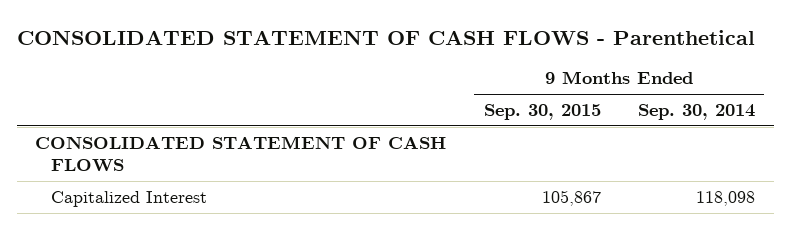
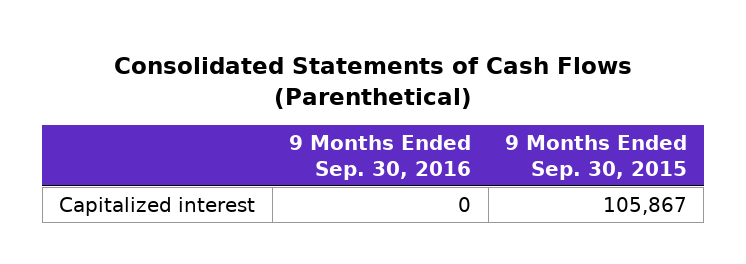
[16,29,755,45] CONSOLIDATED STATEMENT OF CASH FLOWS - Parenthetical -> [114,56,633,110] Consolidated Statements of Cash Flows (Parenthetical)
[637,104,755,121] Sep. 30, 2014 -> none
none -> [289,134,472,180] 9 Months Ended Sep. 30, 2016
[35,136,447,172] CONSOLIDATED STATEMENT OF CASH FLOWS -> none
[50,191,207,208] Capitalized Interest -> [59,196,256,216] Capitalized interest

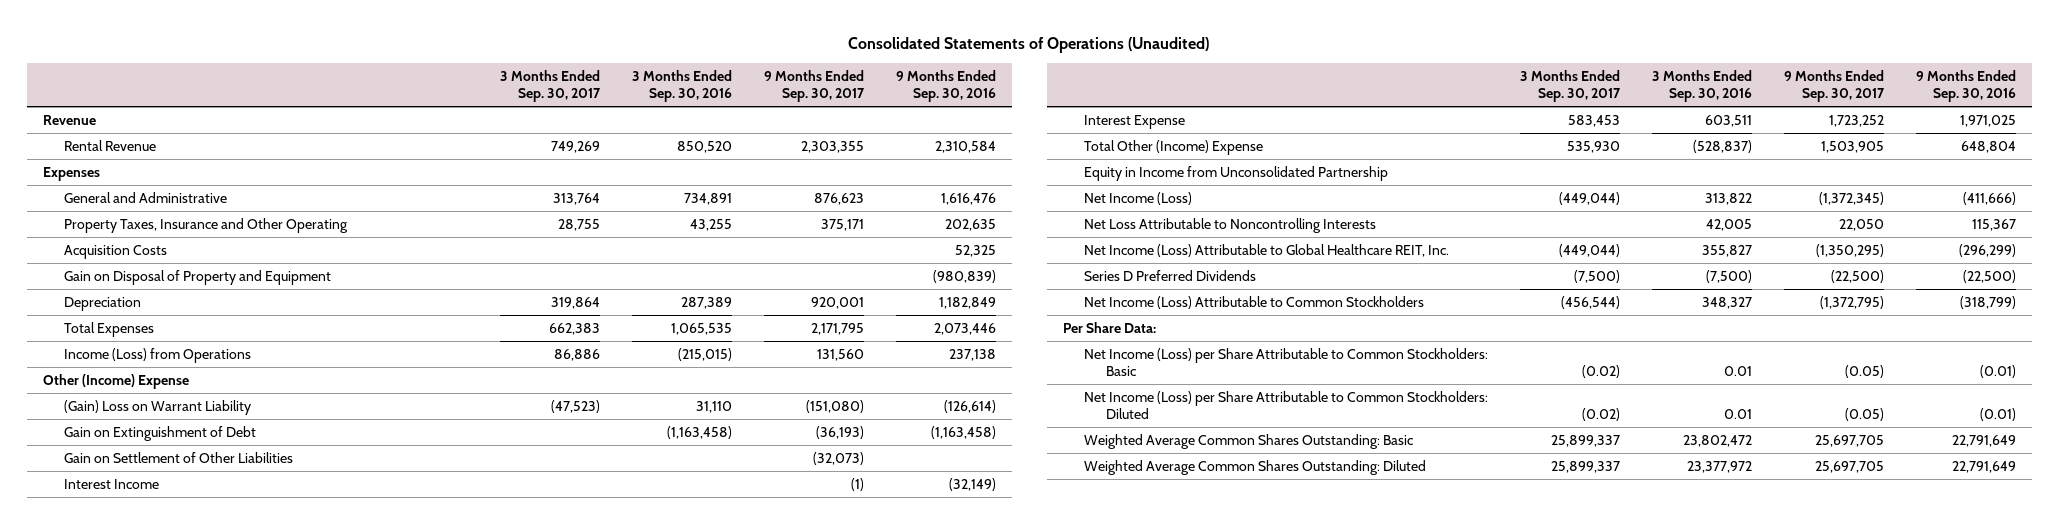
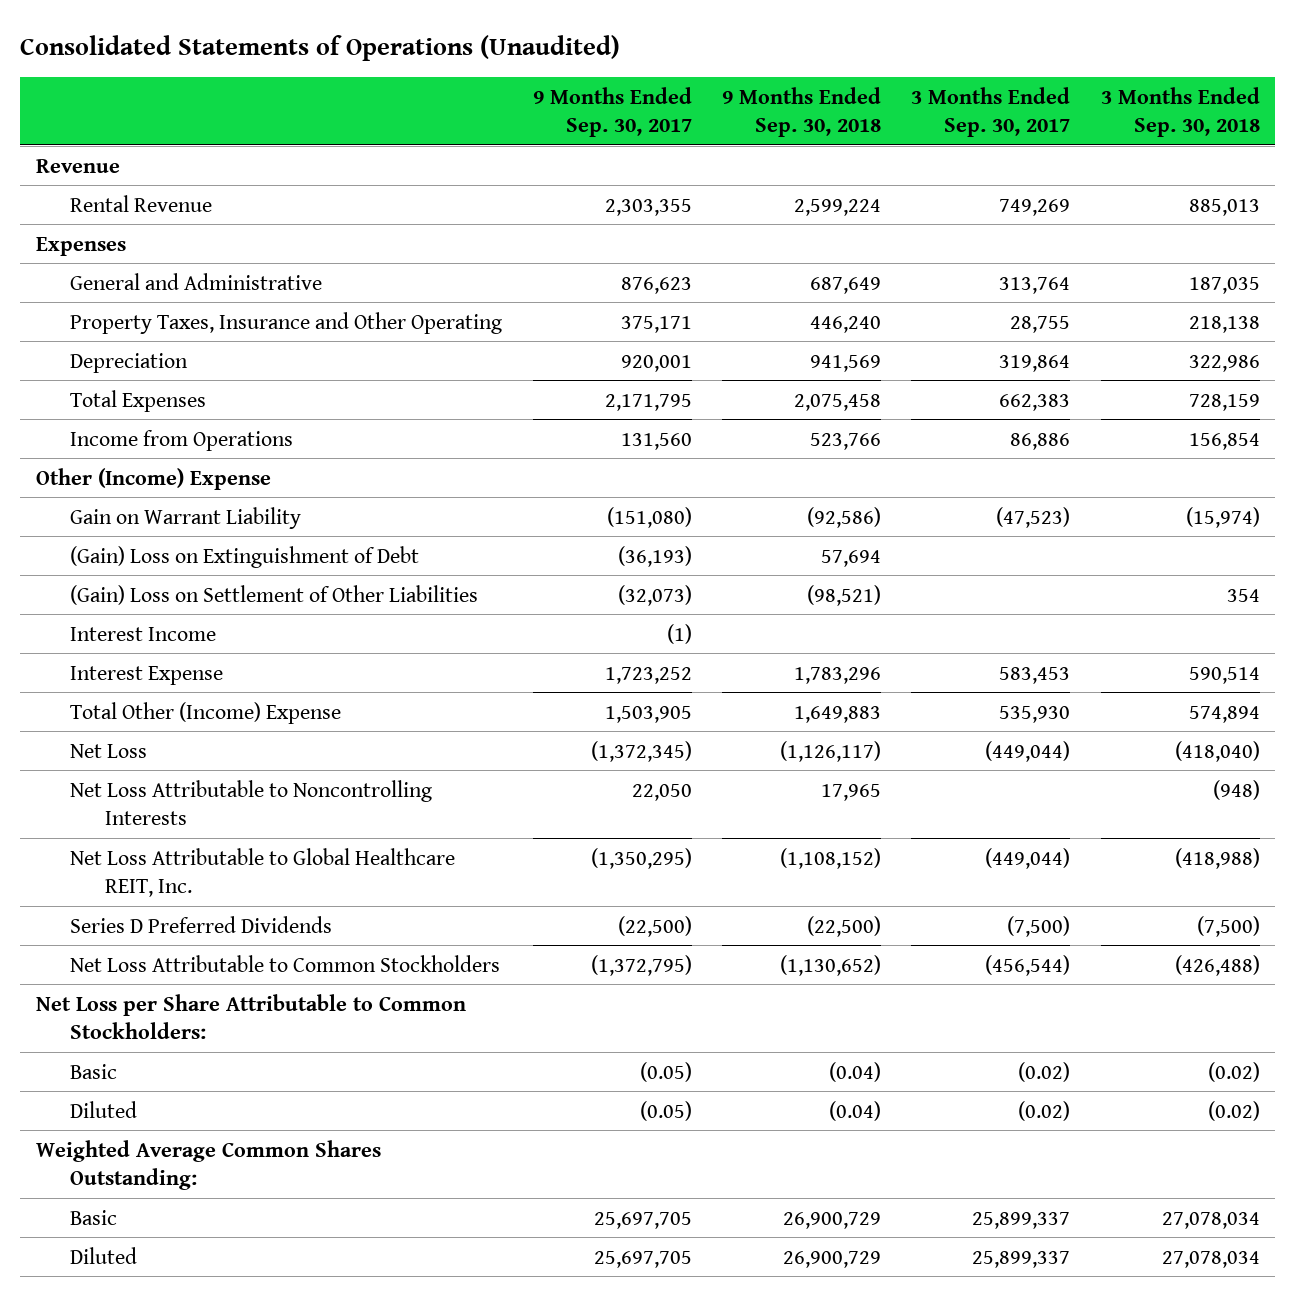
[632,69,733,102] 3 Months Ended Sep. 30, 2016 -> none
[895,69,996,102] 9 Months Ended Sep. 30, 2016 -> none
none -> [722,86,882,138] 9 Months Ended Sep. 30, 2018
none -> [1100,86,1260,138] 3 Months Ended Sep. 30, 2018
[64,245,168,260] Acquisition Costs -> none
[64,270,332,286] Gain on Disposal of Property and Equipment -> none
[64,348,252,364] Income (Loss) from Operations -> [70,429,294,451] Income from Operations
[64,400,252,416] (Gain) Loss on Warrant Liability -> [70,506,302,529] Gain on Warrant Liability
[64,426,257,442] Gain on Extinguishment of Debt -> [70,545,420,568] (Gain) Loss on Extinguishment of Debt
[64,452,294,464] Gain on Settlement of Other Liabilities -> [70,584,479,605] (Gain) Loss on Settlement of Other Liabilities
[1084,166,1389,182] Equity in Income from Unconsolidated Partnership -> none
[1084,192,1193,206] Net Income (Loss) -> [70,743,148,758] Net Loss
[1084,244,1450,258] Net Income (Loss) Attributable to Global Healthcare REIT, Inc. -> [70,847,456,898] Net Loss Attributable to Global Healthcare REIT, Inc.
[1062,322,1156,334] Per Share Data: -> none
[1084,296,1425,310] Net Income (Loss) Attributable to Common Stockholders -> [70,954,501,972] Net Loss Attributable to Common Stockholders
none -> [35,993,466,1040] Net Loss per Share Attributable to Common Stockholders:
[1084,348,1489,377] Net Income (Loss) per Share Attributable to Common Stockholders: Basic -> [70,1063,118,1079] Basic
[1084,391,1489,420] Net Income (Loss) per Share Attributable to Common Stockholders: Diluted -> [70,1100,138,1118] Diluted
none -> [35,1139,381,1191] Weighted Average Common Shares Outstanding:
[1084,434,1414,450] Weighted Average Common Shares Outstanding: Basic -> [70,1209,118,1225] Basic
[1084,460,1427,476] Weighted Average Common Shares Outstanding: Diluted -> [70,1246,138,1264] Diluted

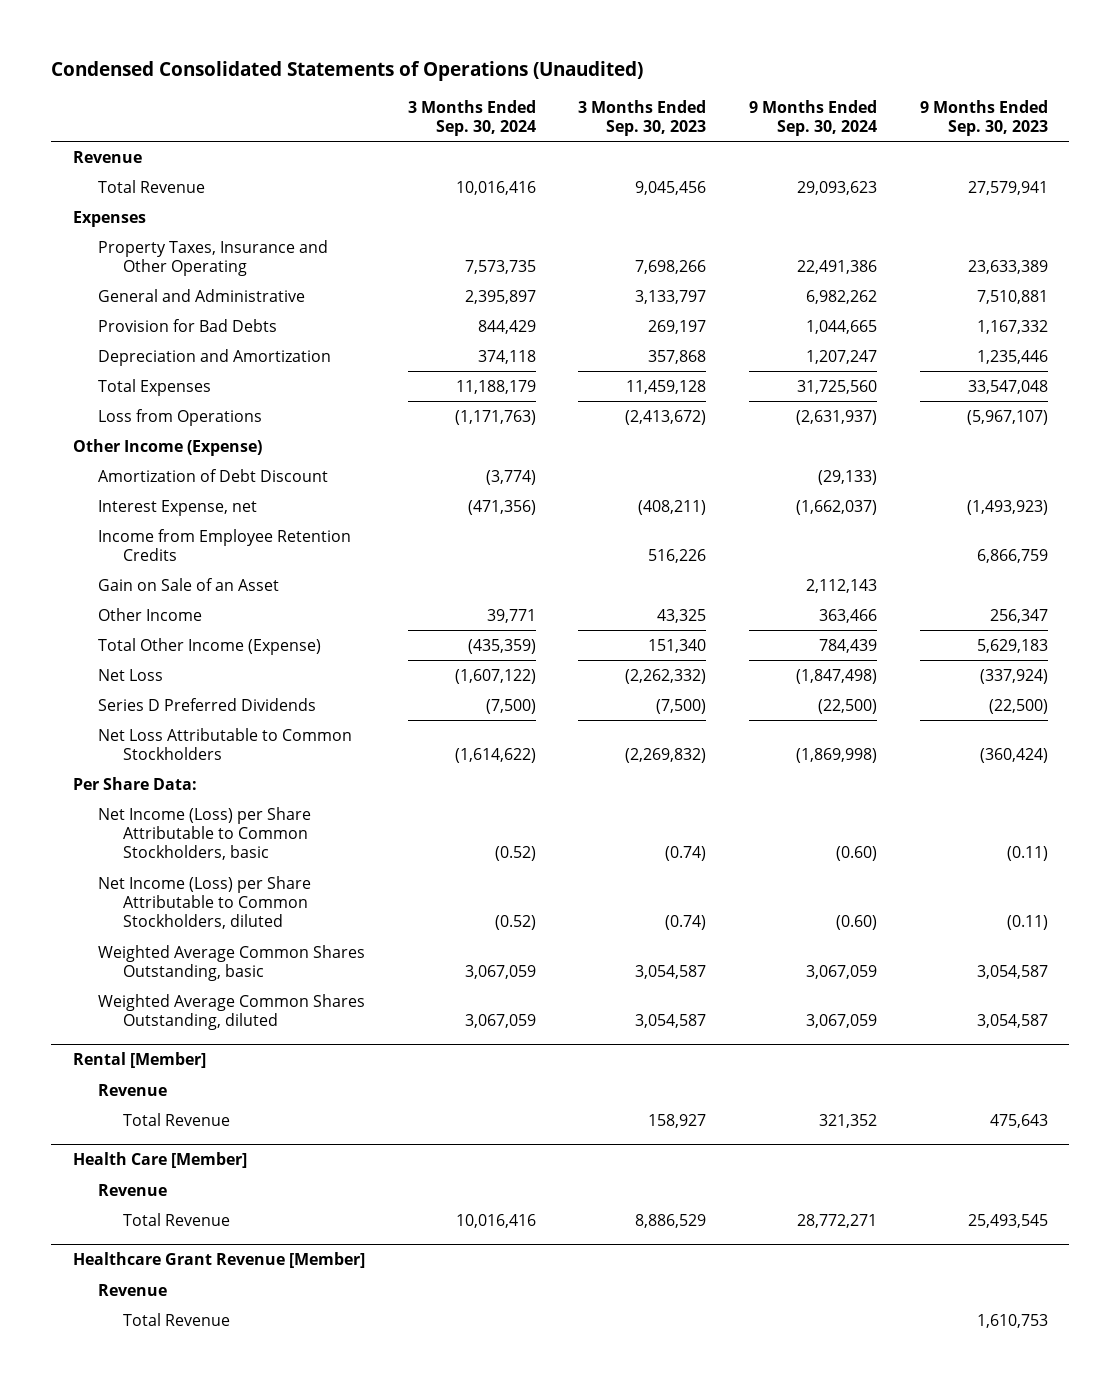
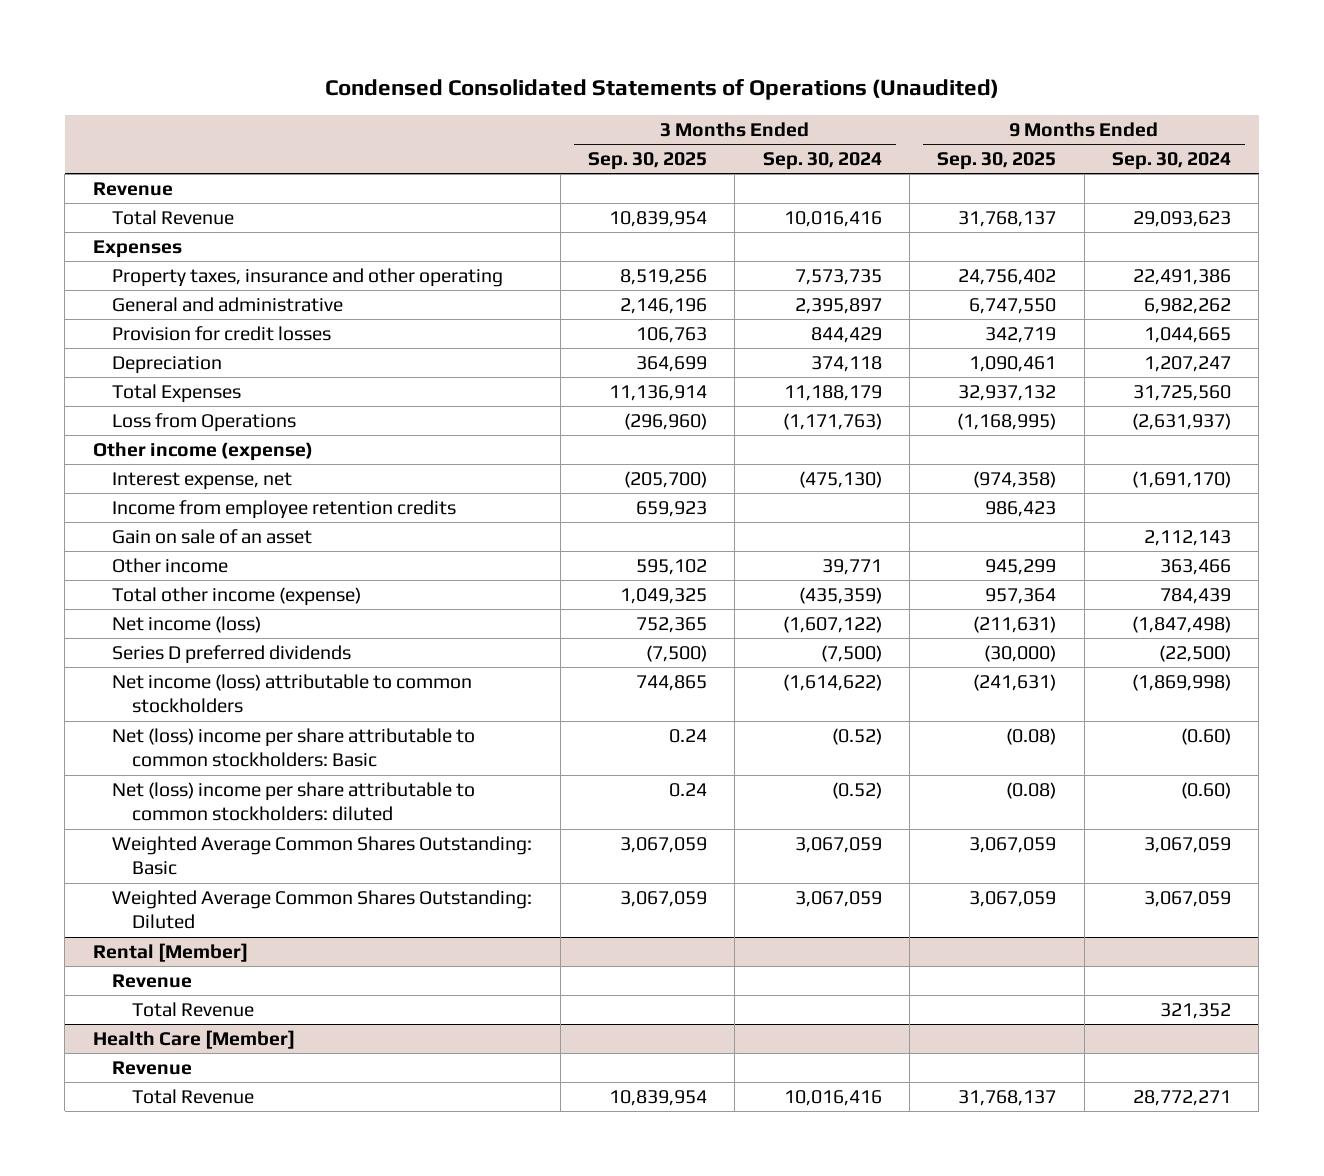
[578,99,707,137] 3 Months Ended Sep. 30, 2023 -> none
[919,99,1048,137] 9 Months Ended Sep. 30, 2023 -> none
none -> [588,152,708,171] Sep. 30, 2025
none -> [937,152,1057,171] Sep. 30, 2025
[97,239,328,276] Property Taxes, Insurance and Other Operating -> [112,267,504,287] Property taxes, insurance and other operating
[97,288,305,302] General and Administrative -> [112,296,344,312] General and administrative
[97,318,277,332] Provision for Bad Debts -> [112,325,332,341] Provision for credit losses
[97,348,331,366] Depreciation and Amortization -> [112,355,223,374] Depreciation
[97,468,328,482] Amortization of Debt Discount -> none
[72,776,197,790] Per Share Data: -> none
[72,438,262,456] Other Income (Expense) -> [92,441,313,461] Other income (expense)
[97,499,257,516] Interest Expense, net -> [112,471,293,490] Interest expense, net
[467,499,536,515] (471,356) -> [798,470,882,488] (475,130)
[796,499,878,515] (1,662,037) -> [1131,470,1231,488] (1,691,170)
[97,528,351,561] Income from Employee Retention Credits -> [112,499,457,519] Income from employee retention credits
[97,577,279,591] Gain on Sale of an Asset -> [112,528,313,544] Gain on sale of an asset
[97,607,202,621] Other Income -> [112,557,229,573] Other income
[97,637,321,655] Total Other Income (Expense) -> [112,586,362,606] Total other income (expense)
[97,668,163,681] Net Loss -> [112,615,262,633] Net income (loss)
[97,697,316,711] Series D Preferred Dividends -> [112,644,352,664] Series D preferred dividends
[97,727,352,760] Net Loss Attributable to Common Stockholders -> [112,673,473,714] Net income (loss) attributable to common stockholders
[97,806,311,861] Net Income (Loss) per Share Attributable to Common Stockholders, basic -> [112,727,476,768] Net (loss) income per share attributable to common stockholders: Basic
[97,875,311,930] Net Income (Loss) per Share Attributable to Common Stockholders, diluted -> [112,781,476,822] Net (loss) income per share attributable to common stockholders: diluted
[97,944,365,981] Weighted Average Common Shares Outstanding, basic -> [112,835,533,876] Weighted Average Common Shares Outstanding: Basic
[97,993,365,1030] Weighted Average Common Shares Outstanding, diluted -> [112,889,533,930] Weighted Average Common Shares Outstanding: Diluted
[72,1252,365,1269] Healthcare Grant Revenue [Member] -> none
[97,1283,167,1296] Revenue -> none
[123,1312,231,1326] Total Revenue -> none

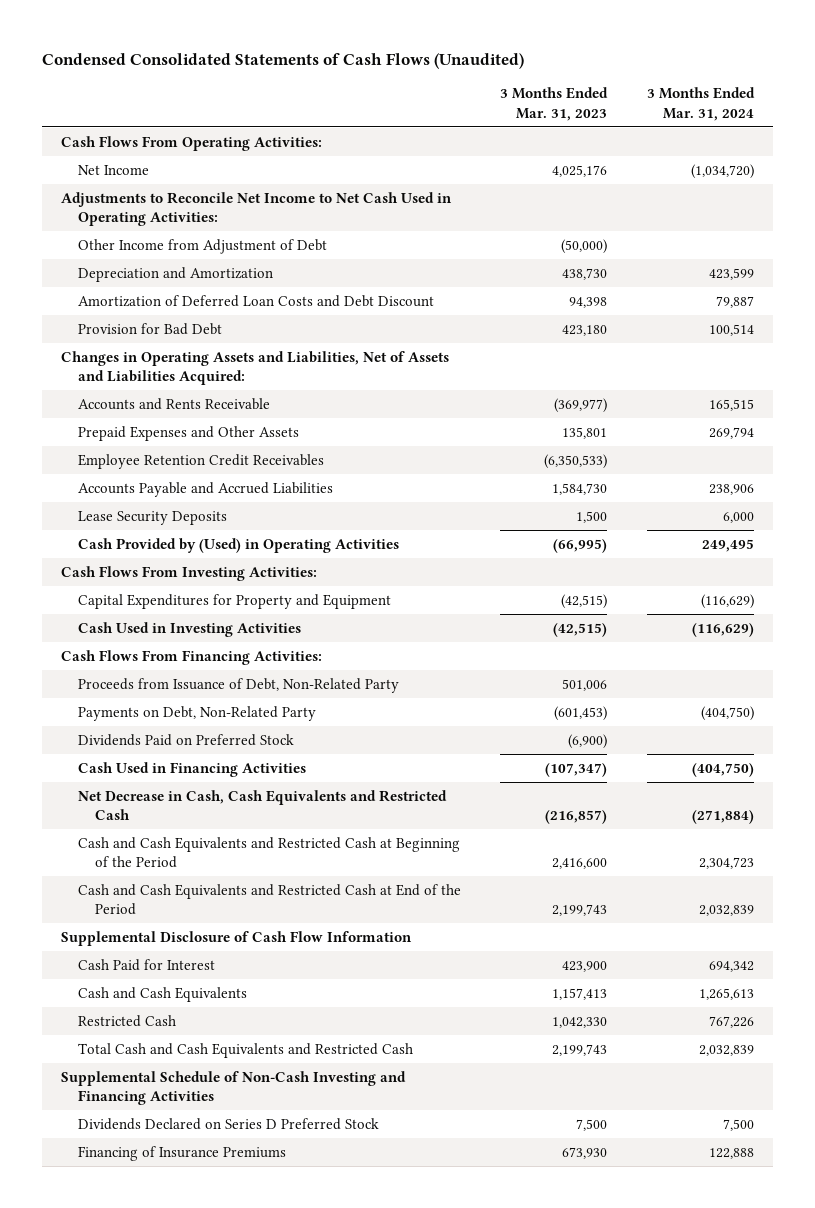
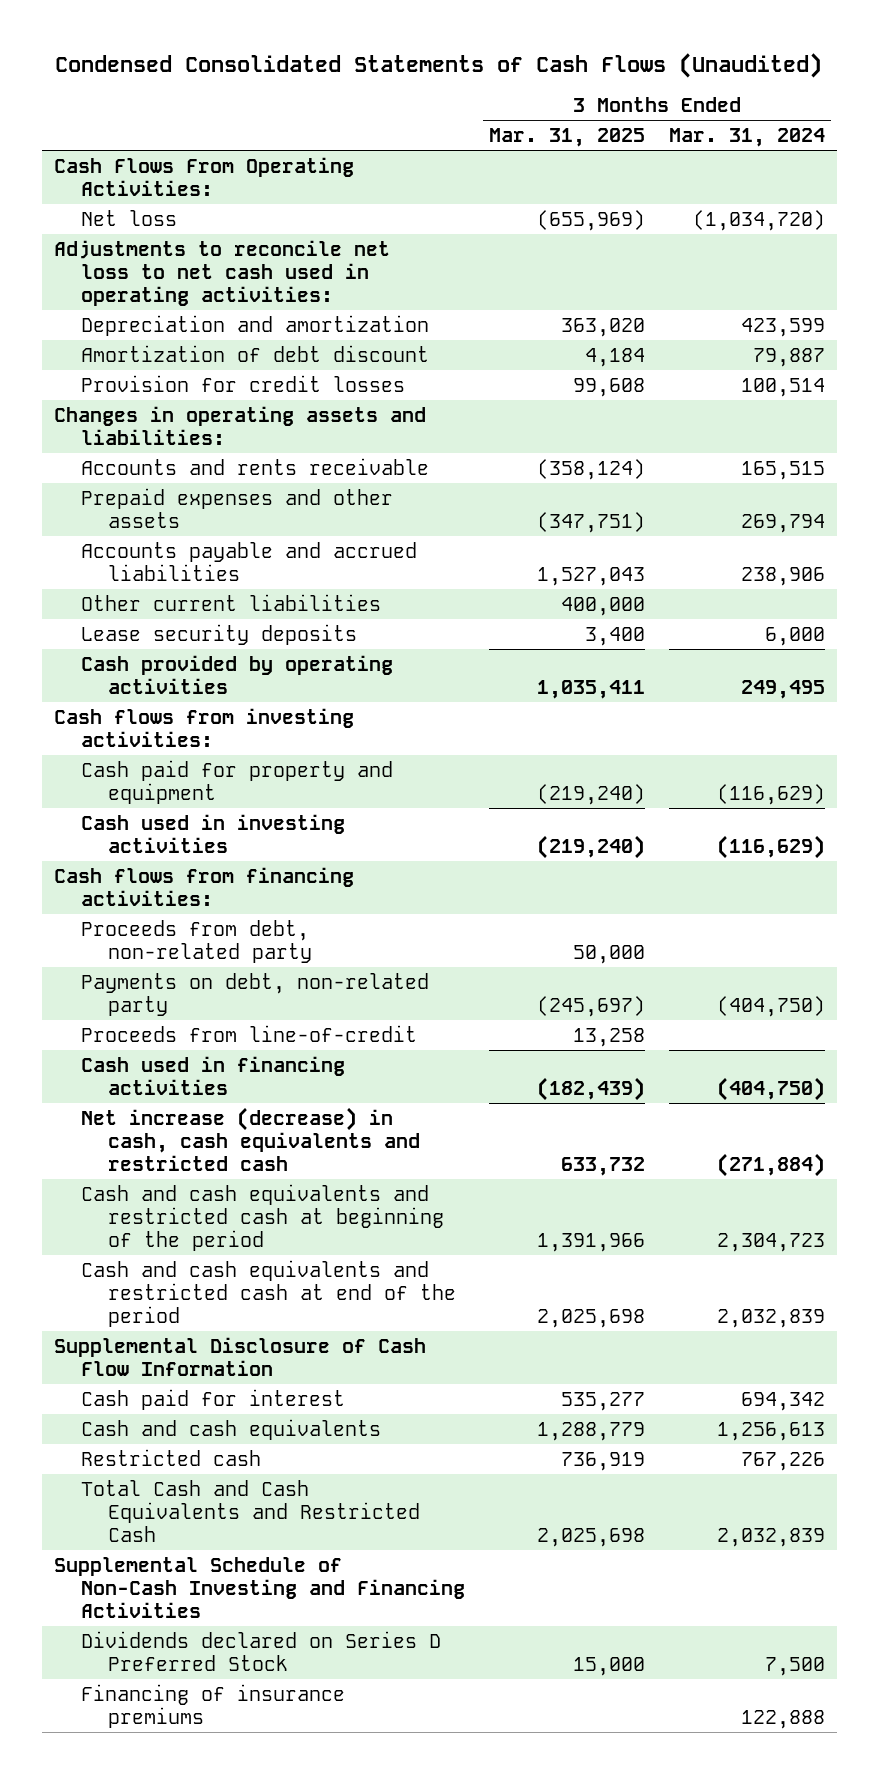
[500,87,609,121] 3 Months Ended Mar. 31, 2023 -> none
none -> [488,128,645,148] Mar. 31, 2025
[78,238,328,254] Other Income from Adjustment of Debt -> none
[78,453,325,469] Employee Retention Credit Receivables -> none
[78,733,295,746] Dividends Paid on Preferred Stock -> none
[78,164,150,175] Net Income -> [80,209,177,226] Net loss
[61,191,453,227] Adjustments to Reconcile Net Income to Net Cash Used in Operating Activities: -> [53,239,390,306] Adjustments to reconcile net loss to net cash used in operating activities:
[78,266,274,282] Depreciation and Amortization -> [80,314,429,336] Depreciation and amortization
[78,294,435,307] Amortization of Deferred Loan Costs and Debt Discount -> [80,344,429,362] Amortization of debt discount
[78,322,223,335] Provision for Bad Debt -> [80,374,405,392] Provision for credit losses
[61,350,450,386] Changes in Operating Assets and Liabilities, Net of Assets and Liabilities Acquired: -> [53,405,426,445] Changes in operating assets and liabilities:
[78,397,271,410] Accounts and Rents Receivable -> [80,457,429,475] Accounts and rents receivable
[78,425,300,441] Prepaid Expenses and Other Assets -> [80,487,393,528] Prepaid expenses and other assets
[78,481,334,497] Accounts Payable and Accrued Liabilities -> [80,541,417,581] Accounts payable and accrued liabilities
none -> [80,593,381,611] Other current liabilities
[78,510,228,525] Lease Security Deposits -> [80,623,357,645] Lease security deposits
[78,537,400,553] Cash Provided by (Used) in Operating Activities -> [80,654,393,694] Cash provided by operating activities
[61,565,318,581] Cash Flows From Investing Activities: -> [53,707,354,747] Cash flows from investing activities:
[78,593,392,609] Capital Expenditures for Property and Equipment -> [80,759,393,804] Cash paid for property and equipment
[78,621,302,637] Cash Used in Investing Activities -> [80,813,345,853] Cash used in investing activities
[61,649,323,665] Cash Flows From Financing Activities: -> [53,866,354,906] Cash flows from financing activities:
[78,677,400,693] Proceeds from Issuance of Debt, Non-Related Party -> [80,919,313,963] Proceeds from debt, non-related party
[78,705,317,721] Payments on Debt, Non-Related Party -> [80,972,429,1016] Payments on debt, non-related party
none -> [80,1024,417,1042] Proceeds from line-of-credit
[78,761,307,777] Cash Used in Financing Activities -> [80,1055,345,1095] Cash used in financing activities
[78,789,448,821] Net Decrease in Cash, Cash Equivalents and Restricted Cash -> [80,1106,421,1171] Net increase (decrease) in cash, cash equivalents and restricted cash
[78,836,461,869] Cash and Cash Equivalents and Restricted Cash at Beginning of the Period -> [80,1183,445,1251] Cash and cash equivalents and restricted cash at beginning of the period
[78,883,462,916] Cash and Cash Equivalents and Restricted Cash at End of the Period -> [80,1259,457,1327] Cash and cash equivalents and restricted cash at end of the period
[78,958,216,971] Cash Paid for Interest -> [80,1388,345,1410] Cash paid for interest
[78,986,248,1002] Cash and Cash Equivalents -> [80,1418,381,1440] Cash and cash equivalents
[698,987,754,1000] 1,265,613 -> [716,1421,825,1441] 1,256,613
[78,1014,177,1027] Restricted Cash -> [80,1448,261,1466] Restricted cash
[78,1117,380,1130] Dividends Declared on Series D Preferred Stock -> [80,1630,441,1671] Dividends declared on Series D Preferred Stock
[78,1145,287,1161] Financing of Insurance Premiums -> [80,1683,345,1728] Financing of insurance premiums

